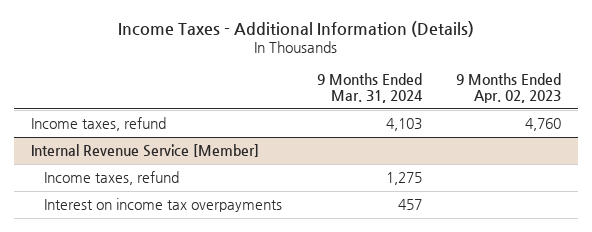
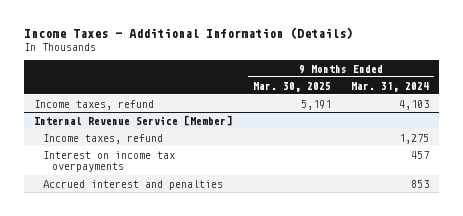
[456,72,562,103] 9 Months Ended Apr. 02, 2023 -> none
none -> [252,81,331,92] Mar. 30, 2025
none -> [43,179,224,190] Accrued interest and penalties

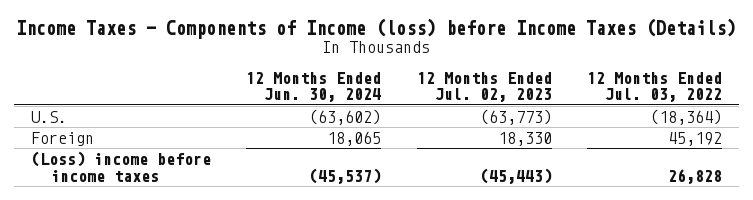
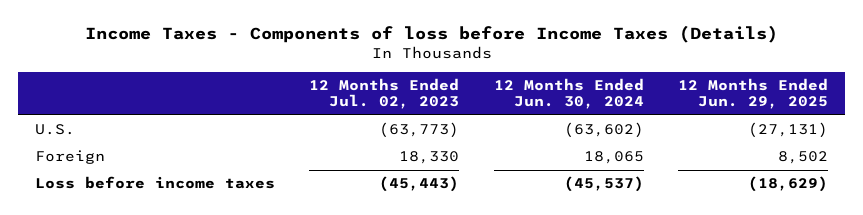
[16,17,737,39] Income Taxes - Components of Income (loss) before Income Taxes (Details) -> [84,25,778,44] Income Taxes - Components of loss before Income Taxes (Details)
[586,71,722,103] 12 Months Ended Jul. 03, 2022 -> none
none -> [678,77,829,110] 12 Months Ended Jun. 29, 2025
[31,150,212,182] (Loss) income before income taxes -> [34,176,275,190] Loss before income taxes

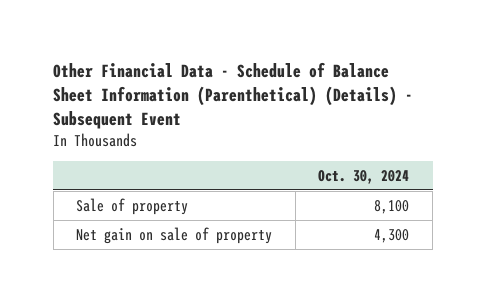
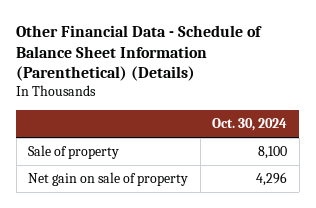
[53,62,414,129] Other Financial Data - Schedule of Balance Sheet Information (Parenthetical) (Details) - Subsequent Event -> [16,24,263,82] Other Financial Data - Schedule of Balance Sheet Information (Parenthetical) (Details)
[374,228,410,243] 4,300 -> [256,172,288,187] 4,296

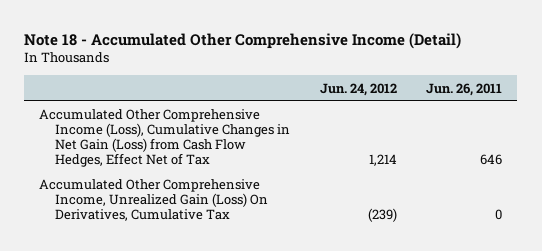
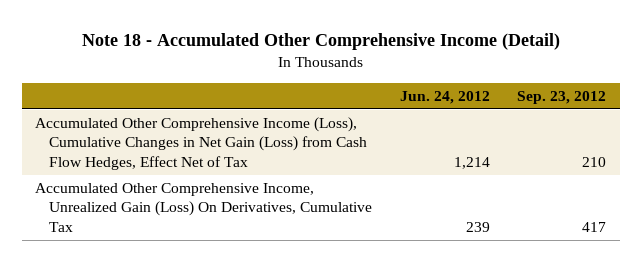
[426,82,503,96] Jun. 26, 2011 -> none
none -> [516,90,606,104] Sep. 23, 2012
[367,208,397,223] (239) -> [465,221,490,232] 239

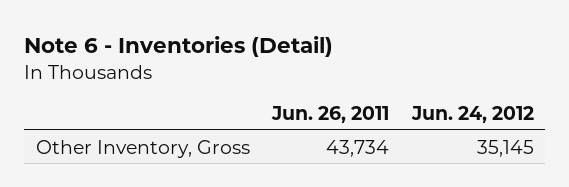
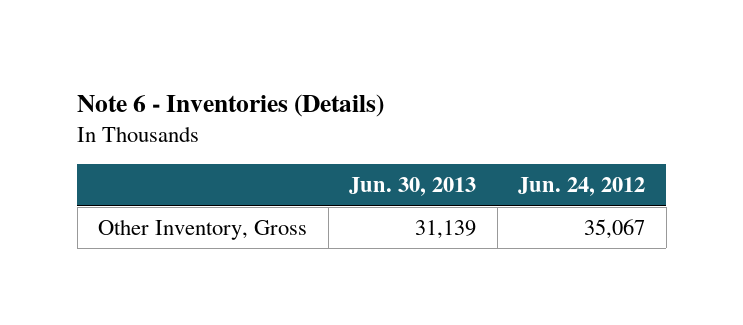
[24,36,334,58] Note 6 - Inventories (Detail) -> [77,93,385,117] Note 6 - Inventories (Details)
[271,106,390,124] Jun. 26, 2011 -> none
none -> [349,177,477,197] Jun. 30, 2013
[476,139,534,157] 35,145 -> [584,219,646,240] 35,067

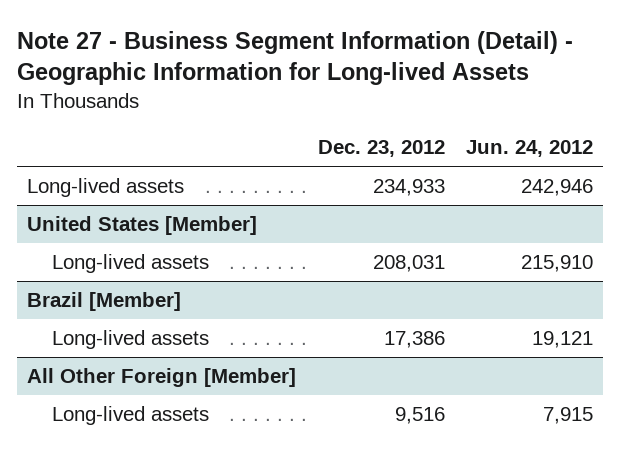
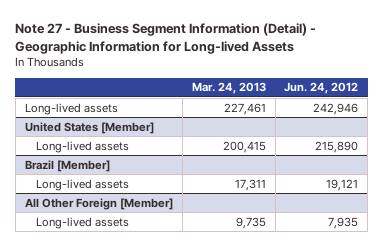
[317,140,445,158] Dec. 23, 2012 -> none
none -> [191,82,266,95] Mar. 24, 2013
[520,254,593,272] 215,910 -> [315,140,359,153] 215,890
[542,406,593,424] 7,915 -> [328,216,359,229] 7,935

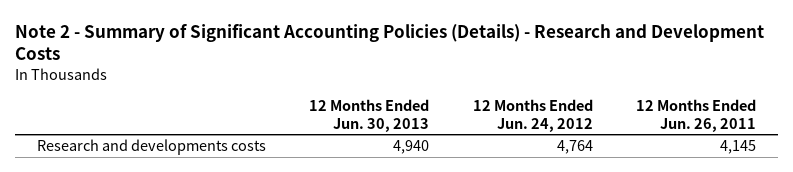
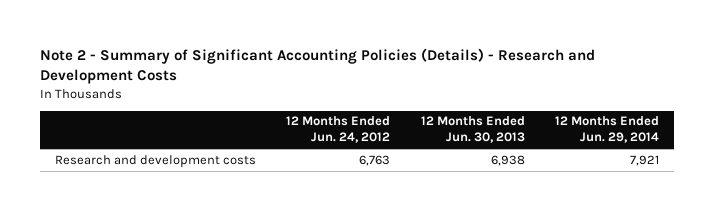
[636,98,757,132] 12 Months Ended Jun. 26, 2011 -> none
none -> [554,116,659,144] 12 Months Ended Jun. 29, 2014
[36,139,266,156] Research and developments costs -> [55,154,257,168] Research and development costs
[393,140,430,155] 4,940 -> [490,154,525,166] 6,938
[556,140,593,155] 4,764 -> [359,154,391,166] 6,763

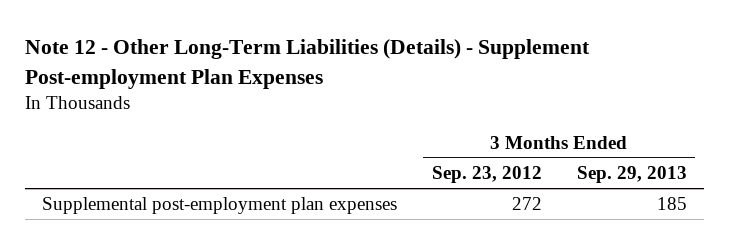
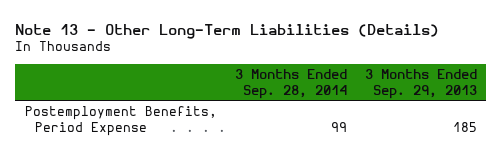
[25,39,591,89] Note 12 - Other Long-Term Liabilities (Details) - Supplement Post-employment Plan Expenses -> [15,23,440,39] Note 13 - Other Long-Term Liabilities (Details)
[432,166,543,184] Sep. 23, 2012 -> none
none -> [234,68,347,99] 3 Months Ended Sep. 28, 2014
[42,197,398,215] Supplemental post-employment plan expenses -> [24,106,217,136] Postemployment Benefits, Period Expense

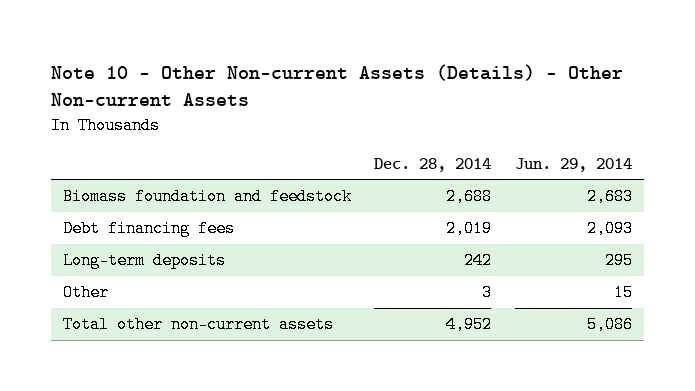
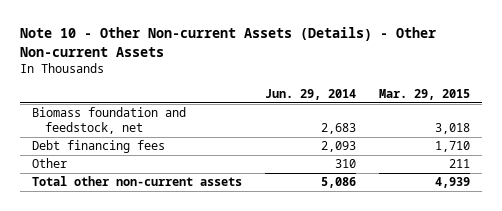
[374,157,492,172] Dec. 28, 2014 -> none
none -> [379,88,471,100] Mar. 29, 2015
[63,188,353,206] Biomass foundation and feedstock -> [31,107,186,135] Biomass foundation and feedstock, net
[63,252,227,270] Long-term deposits -> none
[613,284,633,302] 15 -> [334,159,356,169] 310

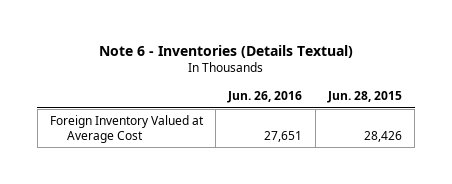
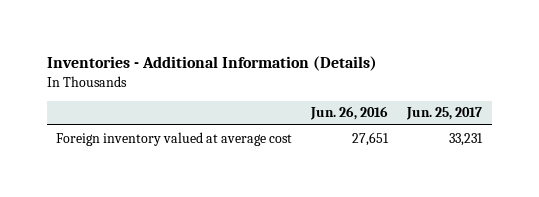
[98,44,353,58] Note 6 - Inventories (Details Textual) -> [46,56,377,72] Inventories - Additional Information (Details)
[327,91,403,104] Jun. 28, 2015 -> none
none -> [406,107,483,121] Jun. 25, 2017
[49,114,204,144] Foreign Inventory Valued at Average Cost -> [56,131,293,146] Foreign inventory valued at average cost

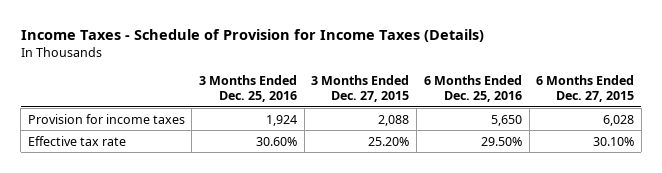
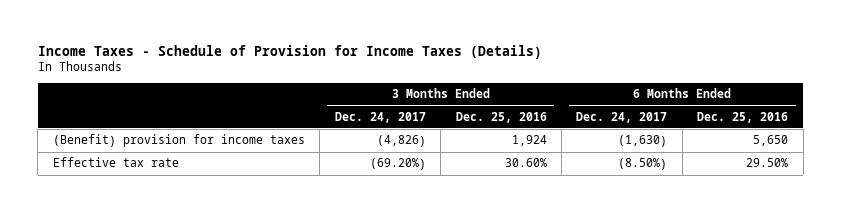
[311,75,410,102] 3 Months Ended Dec. 27, 2015 -> none
[536,75,635,102] 6 Months Ended Dec. 27, 2015 -> none
none -> [334,111,426,123] Dec. 24, 2017
none -> [576,111,668,123] Dec. 24, 2017
[27,113,185,124] Provision for income taxes -> [52,134,305,148] (Benefit) provision for income taxes

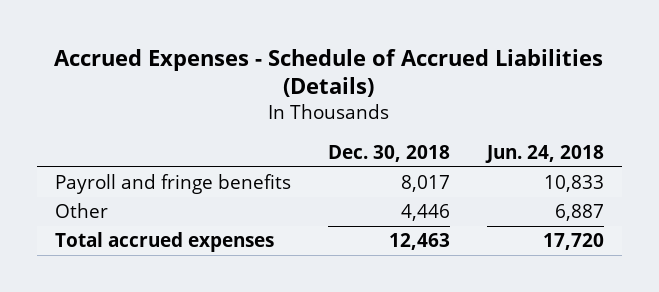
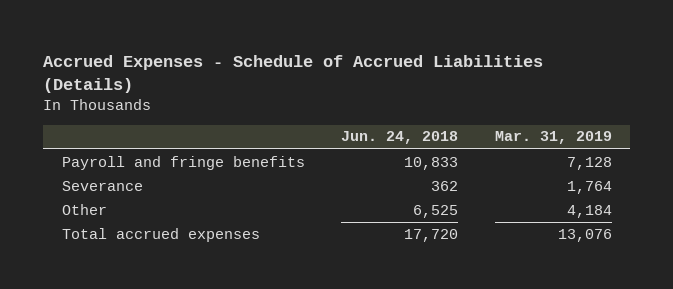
[327,144,450,162] Dec. 30, 2018 -> none
none -> [494,131,612,145] Mar. 31, 2019
none -> [61,180,143,191] Severance
[554,203,604,221] 6,887 -> [413,204,459,218] 6,525

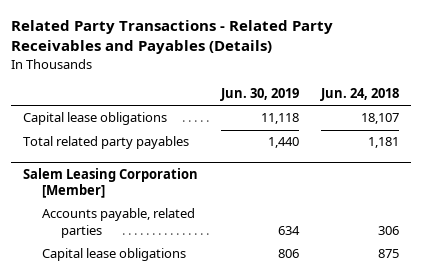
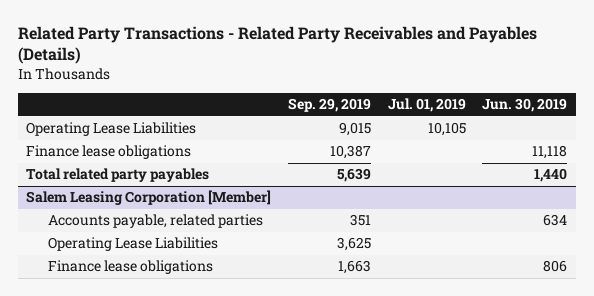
[320,88,400,102] Jun. 24, 2018 -> none
none -> [287,98,371,113] Sep. 29, 2019
none -> [387,98,466,113] Jul. 01, 2019
none -> [26,122,197,137] Operating Lease Liabilities
[22,112,167,126] Capital lease obligations -> [26,145,192,160] Finance lease obligations
none -> [47,237,218,252] Operating Lease Liabilities
[41,248,186,262] Capital lease obligations -> [47,260,213,275] Finance lease obligations

